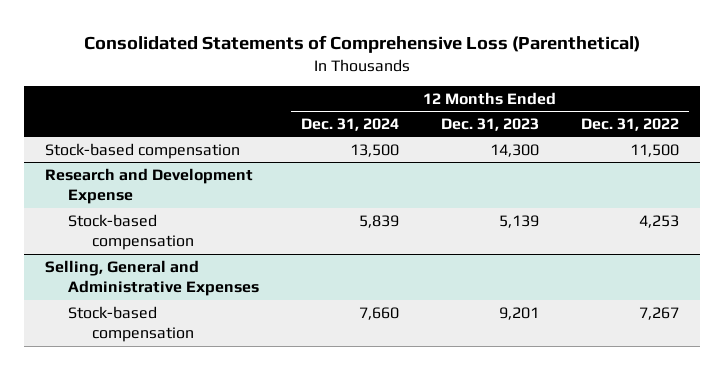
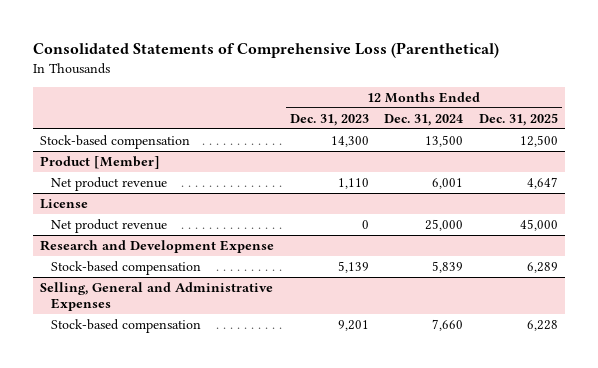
[580,117,679,131] Dec. 31, 2022 -> none
none -> [478,112,558,126] Dec. 31, 2025
none -> [40,155,161,169] Product [Member]
none -> [51,176,168,191] Net product revenue
none -> [40,198,89,209] License
none -> [51,218,168,233] Net product revenue

